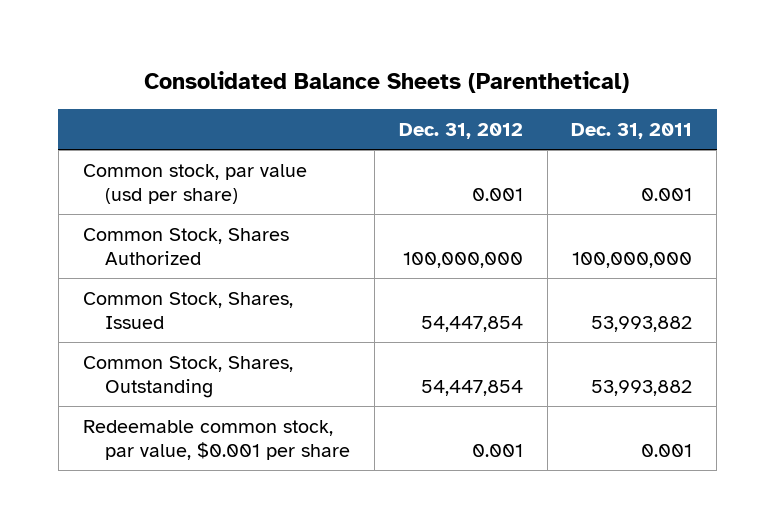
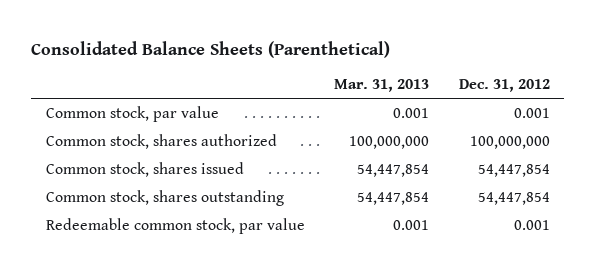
[571,122,693,139] Dec. 31, 2011 -> none
none -> [334,79,430,93] Mar. 31, 2013
[82,163,307,205] Common stock, par value (usd per share) -> [45,105,219,122] Common stock, par value
[82,227,289,266] Common Stock, Shares Authorized -> [45,133,277,149] Common stock, shares authorized
[82,291,293,330] Common Stock, Shares, Issued -> [45,161,244,177] Common stock, shares issued
[82,355,293,399] Common Stock, Shares, Outstanding -> [45,189,284,206] Common stock, shares outstanding
[82,419,351,461] Redeemable common stock, par value, $0.001 per share -> [45,217,305,234] Redeemable common stock, par value

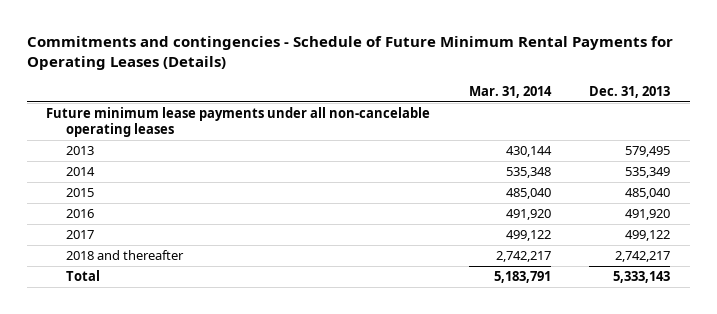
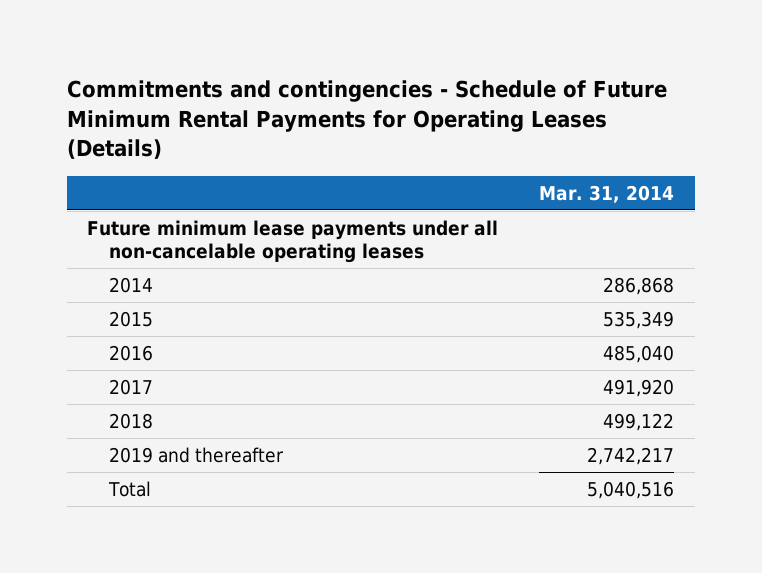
[589,85,671,98] Dec. 31, 2013 -> none
[66,146,95,156] 2013 -> none
[505,167,551,179] 535,348 -> [603,277,675,296] 286,868
none -> [108,311,153,328] 2015
[66,188,95,198] 2015 -> [108,345,153,362] 2016
[66,209,95,219] 2016 -> [108,379,153,396] 2017
[66,230,95,240] 2017 -> [108,413,153,430] 2018
[66,250,185,261] 2018 and thereafter -> [108,447,284,464] 2019 and thereafter
[493,271,551,284] 5,183,791 -> [587,481,675,500] 5,040,516

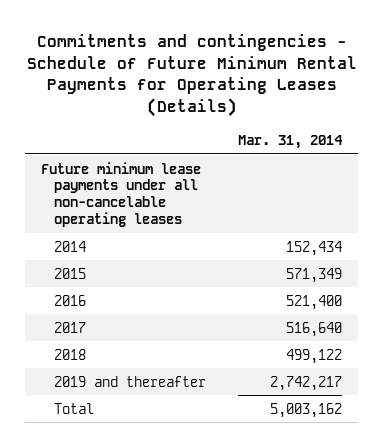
[603,277,675,296] 286,868 -> [285,240,342,256] 152,434
[603,311,675,330] 535,349 -> [285,267,342,283] 571,349
[603,345,675,364] 485,040 -> [285,294,342,310] 521,400
[603,379,675,398] 491,920 -> [285,321,342,337] 516,640
[587,481,675,500] 5,040,516 -> [269,402,342,418] 5,003,162

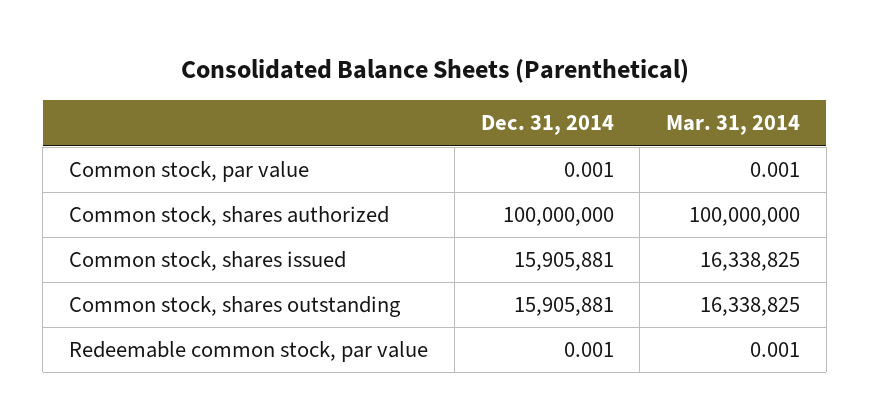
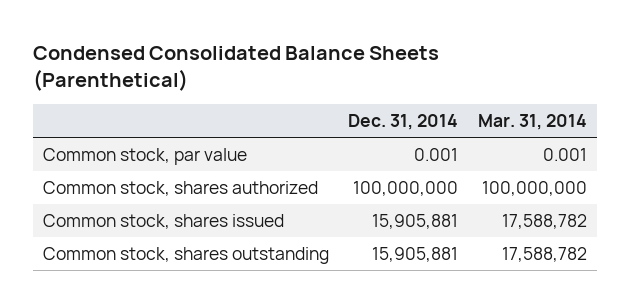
[180,58,689,83] Consolidated Balance Sheets (Parenthetical) -> [32,45,439,91] Condensed Consolidated Balance Sheets (Parenthetical)
[69,341,429,363] Redeemable common stock, par value -> none
[699,252,800,272] 16,338,825 -> [502,213,588,229] 17,588,782
[699,297,800,317] 16,338,825 -> [502,246,588,262] 17,588,782

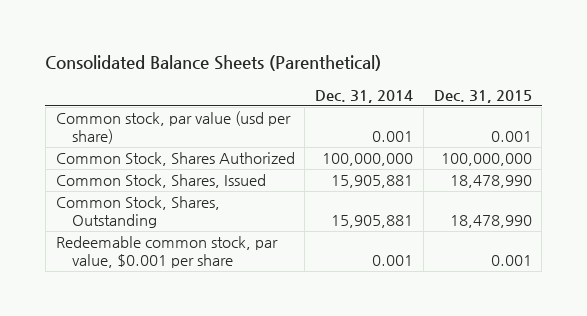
[32,45,439,91] Condensed Consolidated Balance Sheets (Parenthetical) -> [45,55,382,72] Consolidated Balance Sheets (Parenthetical)
[478,114,588,131] Mar. 31, 2014 -> none
none -> [433,89,532,103] Dec. 31, 2015
[42,147,247,165] Common stock, par value -> [55,111,291,144] Common stock, par value (usd per share)
[42,180,318,196] Common stock, shares authorized -> [55,152,295,167] Common Stock, Shares Authorized
[42,213,284,229] Common stock, shares issued -> [55,174,266,189] Common Stock, Shares, Issued
[42,246,329,264] Common stock, shares outstanding -> [55,196,220,228] Common Stock, Shares, Outstanding
none -> [55,236,278,268] Redeemable common stock, par value, $0.001 per share

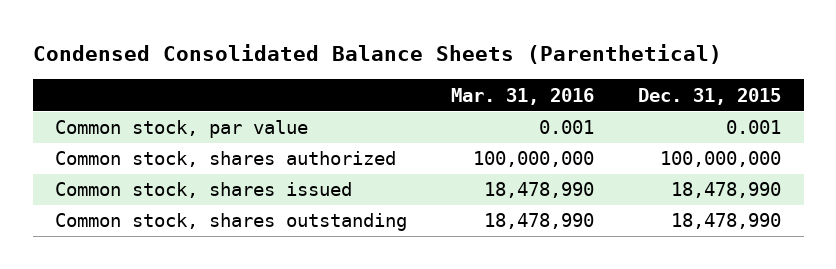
[45,55,382,72] Consolidated Balance Sheets (Parenthetical) -> [32,44,722,65] Condensed Consolidated Balance Sheets (Parenthetical)
[315,89,414,103] Dec. 31, 2014 -> none
none -> [451,87,595,105] Mar. 31, 2016
[55,236,278,268] Redeemable common stock, par value, $0.001 per share -> none
[55,111,291,144] Common stock, par value (usd per share) -> [54,120,308,139] Common stock, par value
[55,152,295,167] Common Stock, Shares Authorized -> [54,151,396,168] Common stock, shares authorized
[55,174,266,189] Common Stock, Shares, Issued -> [54,182,352,199] Common stock, shares issued
[55,196,220,228] Common Stock, Shares, Outstanding -> [54,213,407,232] Common stock, shares outstanding

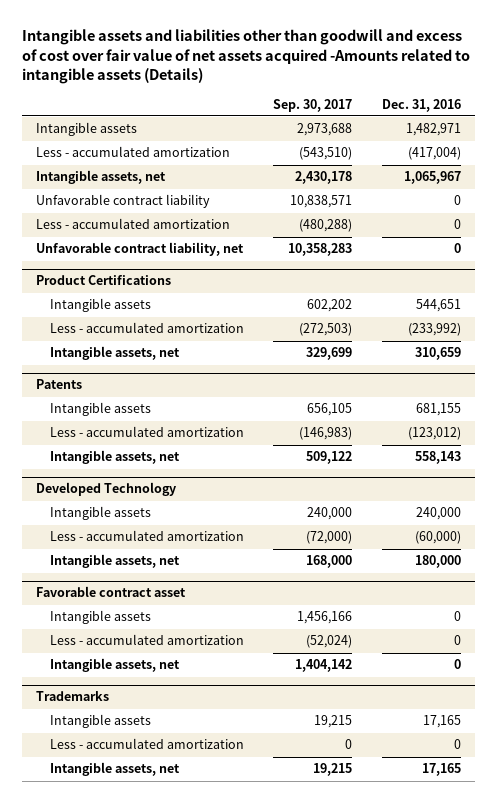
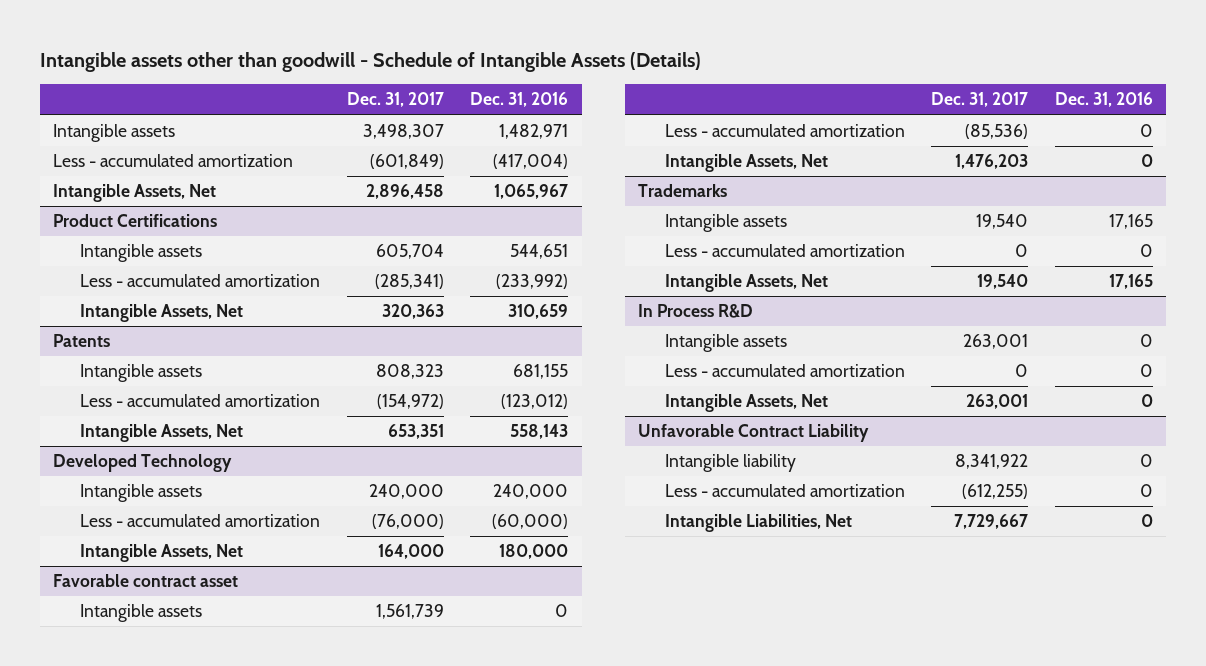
[21,29,470,84] Intangible assets and liabilities other than goodwill and excess of cost over fair value of net assets acquired -Amounts related to intangible assets (Details) -> [40,51,702,72] Intangible assets other than goodwill - Schedule of Intangible Assets (Details)
[273,98,353,112] Sep. 30, 2017 -> none
none -> [346,92,444,108] Dec. 31, 2017
[36,194,211,209] Unfavorable contract liability -> none
[36,218,231,230] Less - accumulated amortization -> none
[36,242,245,257] Unfavorable contract liability, net -> none
[36,170,167,185] Intangible assets, net -> [53,184,217,203] Intangible Assets, Net
[49,346,180,361] Intangible assets, net -> [79,304,243,323] Intangible Assets, Net
[49,450,180,465] Intangible assets, net -> [79,424,243,443] Intangible Assets, Net
[49,554,180,569] Intangible assets, net -> [79,544,243,563] Intangible Assets, Net
[49,658,180,673] Intangible assets, net -> [664,154,828,173] Intangible Assets, Net
[49,762,180,777] Intangible assets, net -> [664,274,828,293] Intangible Assets, Net
none -> [638,304,754,319] In Process R&D
none -> [664,334,787,353] Intangible assets
none -> [664,364,905,378] Less - accumulated amortization
none -> [664,394,828,413] Intangible Assets, Net
none -> [638,424,870,443] Unfavorable Contract Liability
none -> [664,454,796,473] Intangible liability
none -> [664,484,905,498] Less - accumulated amortization
none -> [664,514,852,533] Intangible Liabilities, Net

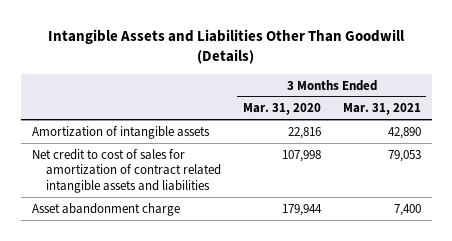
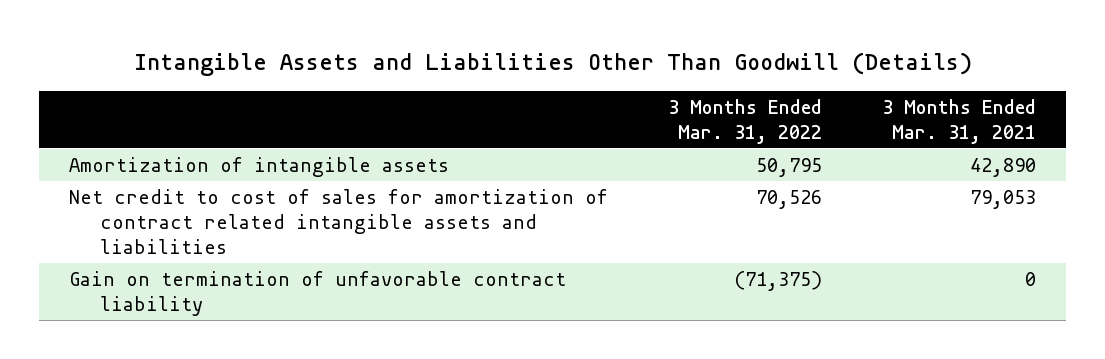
[242,103,321,116] Mar. 31, 2020 -> none
none -> [668,98,823,144] 3 Months Ended Mar. 31, 2022
[31,202,180,216] Asset abandonment charge -> none
none -> [69,270,567,317] Gain on termination of unfavorable contract liability

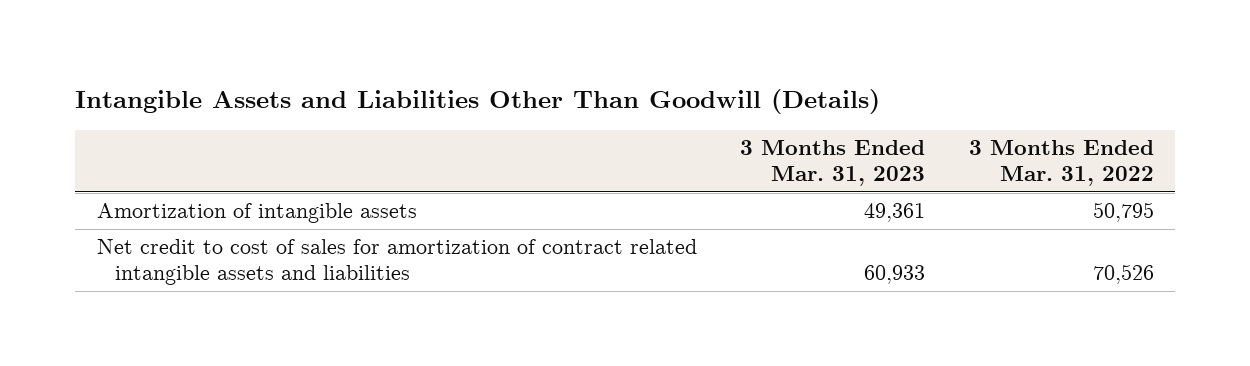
[881,98,1036,144] 3 Months Ended Mar. 31, 2021 -> none
none -> [740,140,926,186] 3 Months Ended Mar. 31, 2023
[69,270,567,317] Gain on termination of unfavorable contract liability -> none

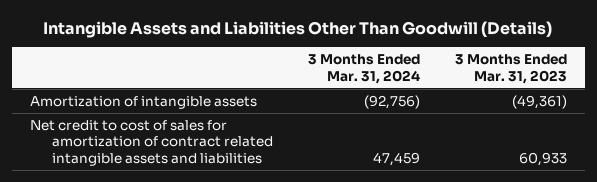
[968,140,1154,186] 3 Months Ended Mar. 31, 2022 -> none
none -> [307,54,420,84] 3 Months Ended Mar. 31, 2024
[864,203,926,223] 49,361 -> [512,95,568,110] (49,361)

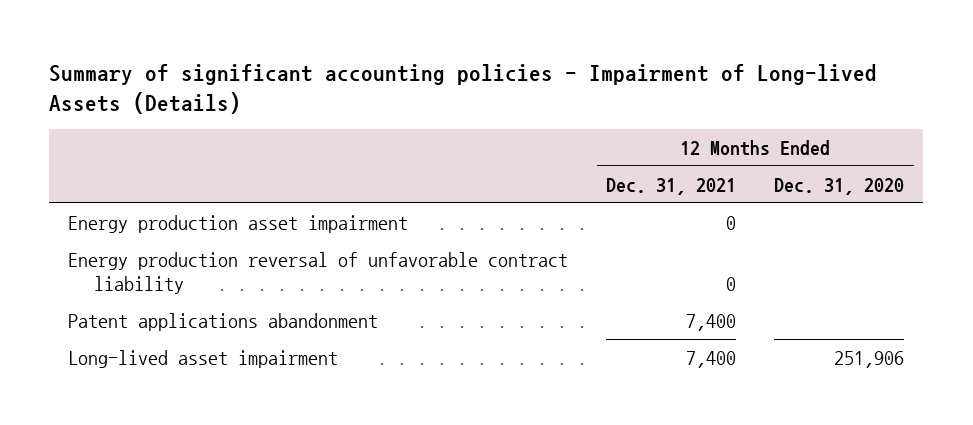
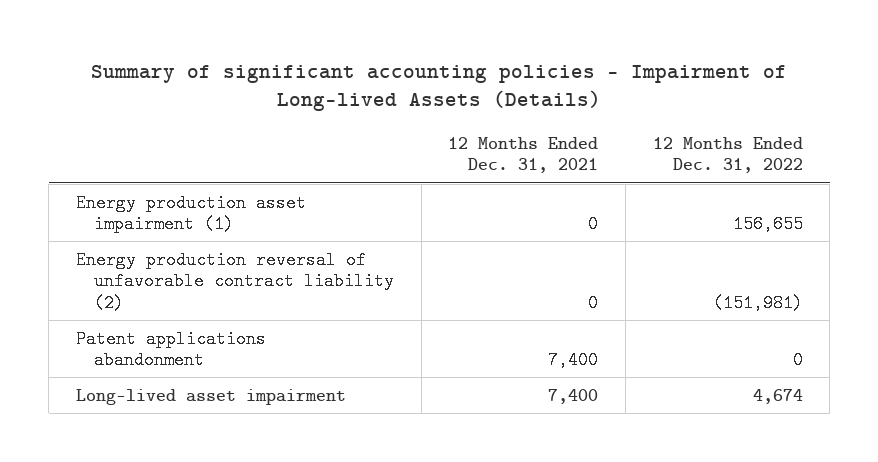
[774,177,905,195] Dec. 31, 2020 -> none
none -> [652,136,803,174] 12 Months Ended Dec. 31, 2022
[68,214,409,233] Energy production asset impairment -> [75,193,306,234] Energy production asset impairment (1)
[68,251,569,294] Energy production reversal of unfavorable contract liability -> [75,250,395,312] Energy production reversal of unfavorable contract liability (2)

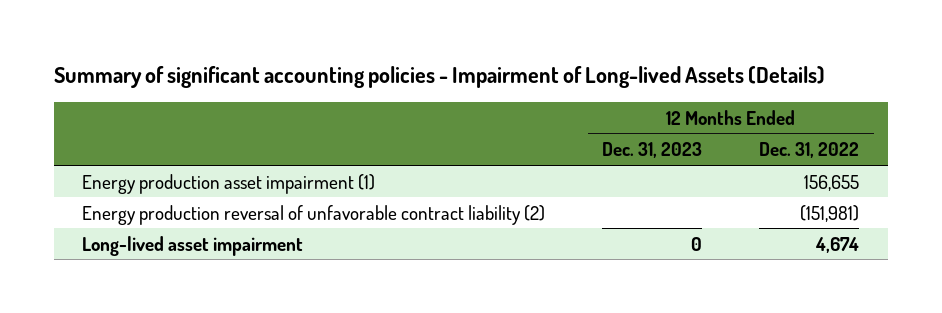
[448,136,599,174] 12 Months Ended Dec. 31, 2021 -> none
none -> [602,142,703,159] Dec. 31, 2023
[75,329,266,370] Patent applications abandonment -> none

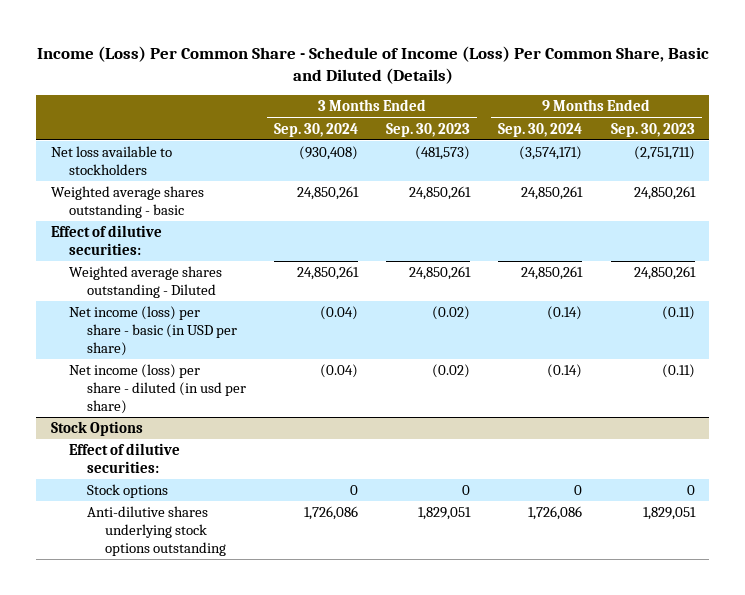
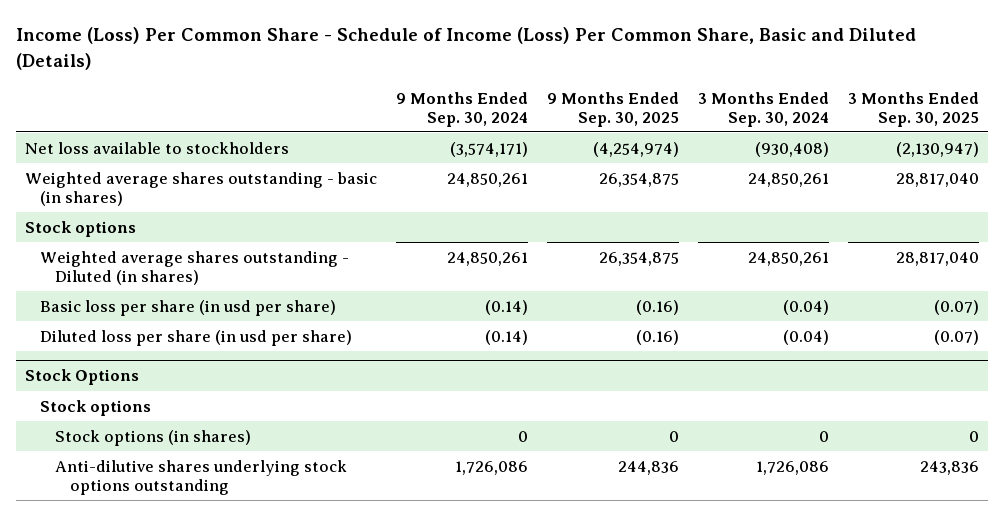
[386,122,471,137] Sep. 30, 2023 -> none
[610,122,695,137] Sep. 30, 2023 -> none
none -> [547,91,680,127] 9 Months Ended Sep. 30, 2025
none -> [847,91,979,127] 3 Months Ended Sep. 30, 2025
[50,186,204,218] Weighted average shares outstanding - basic -> [25,171,378,206] Weighted average shares outstanding - basic (in shares)
[50,225,162,255] Effect of dilutive securities: -> [25,220,137,237] Stock options
[68,266,222,298] Weighted average shares outstanding - Diluted -> [40,250,350,285] Weighted average shares outstanding - Diluted (in shares)
[68,306,237,356] Net income (loss) per share - basic (in USD per share) -> [40,299,337,316] Basic loss per share (in usd per share)
[68,364,246,414] Net income (loss) per share - diluted (in usd per share) -> [40,329,353,346] Diluted loss per share (in usd per share)
[68,443,180,473] Effect of dilutive securities: -> [40,399,152,416] Stock options
[86,484,168,499] Stock options -> [55,429,252,446] Stock options (in shares)

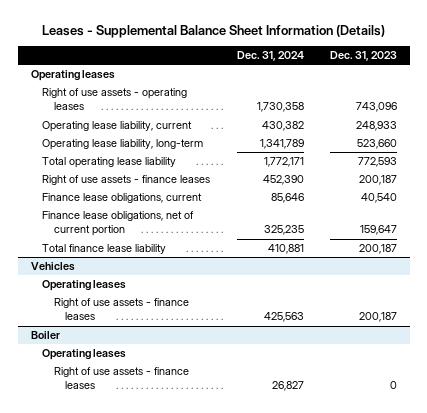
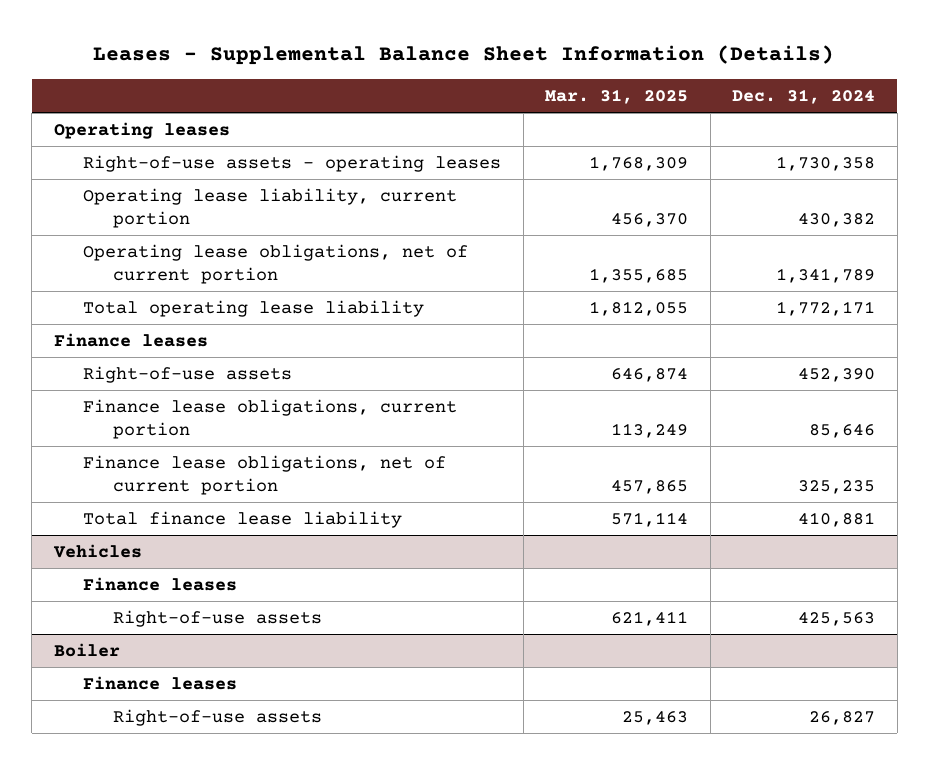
[329,51,397,62] Dec. 31, 2023 -> none
none -> [545,89,689,105] Mar. 31, 2025
[42,88,188,111] Right of use assets - operating leases -> [83,155,502,173] Right-of-use assets - operating leases
[42,121,193,133] Operating lease liability, current -> [83,188,458,228] Operating lease liability, current portion
[42,139,204,151] Operating lease liability, long-term -> [83,244,469,284] Operating lease obligations, net of current portion
none -> [53,333,208,348] Finance leases
[42,175,211,186] Right of use assets - finance leases -> [83,366,293,384] Right-of-use assets
[42,193,203,204] Finance lease obligations, current -> [83,399,458,439] Finance lease obligations, current portion
[42,280,127,292] Operating leases -> none
none -> [83,577,238,592] Finance leases
[53,298,189,321] Right of use assets - finance leases -> [112,610,322,628] Right-of-use assets
[42,349,127,361] Operating leases -> none
none -> [83,676,238,691] Finance leases
[53,367,189,390] Right of use assets - finance leases -> [112,709,322,727] Right-of-use assets

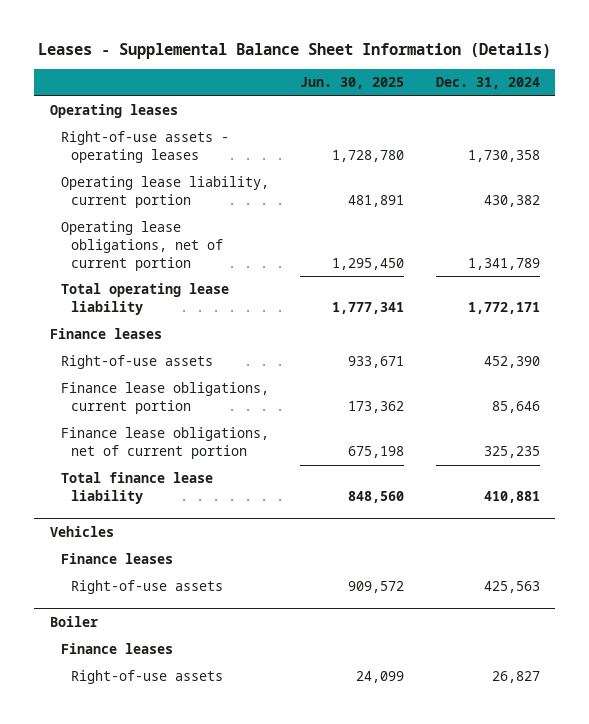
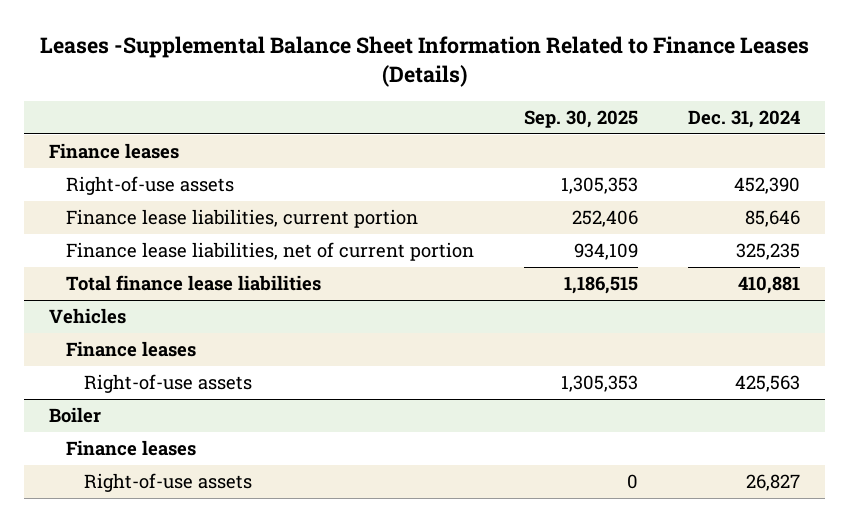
[37,43,551,60] Leases - Supplemental Balance Sheet Information (Details) -> [39,35,809,87] Leases -Supplemental Balance Sheet Information Related to Finance Leases (Details)
[300,77,405,90] Jun. 30, 2025 -> none
none -> [524,109,639,128] Sep. 30, 2025
[49,104,178,119] Operating leases -> none
[60,131,229,164] Right-of-use assets - operating leases -> none
[60,176,269,209] Operating lease liability, current portion -> none
[60,221,224,271] Operating lease obligations, net of current portion -> none
[60,283,229,316] Total operating lease liability -> none
[60,382,269,415] Finance lease obligations, current portion -> [66,209,419,229] Finance lease liabilities, current portion
[60,427,269,460] Finance lease obligations, net of current portion -> [66,242,475,262] Finance lease liabilities, net of current portion
[60,472,213,505] Total finance lease liability -> [66,275,322,292] Total finance lease liabilities

